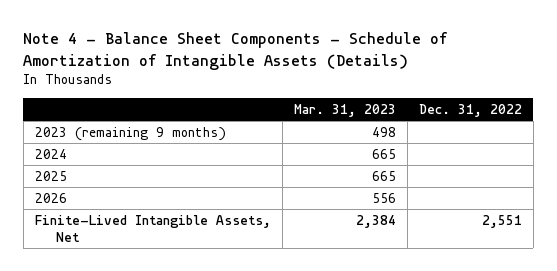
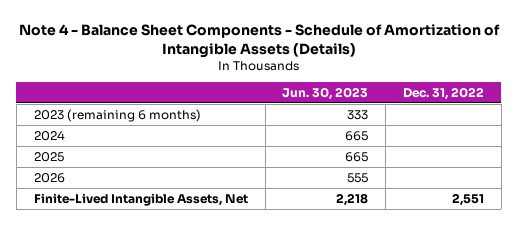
[293,103,396,117] Mar. 31, 2023 -> none
none -> [282,86,369,100] Jun. 30, 2023
[34,126,226,141] 2023 (remaining 9 months) -> [33,108,201,122] 2023 (remaining 6 months)

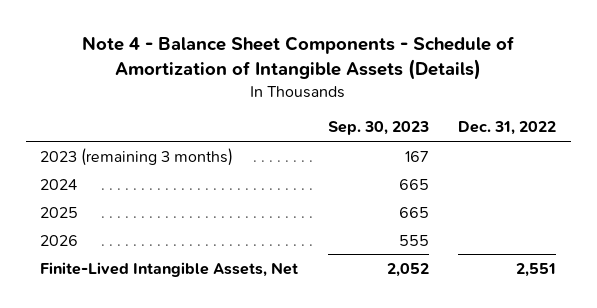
[282,86,369,100] Jun. 30, 2023 -> none
none -> [327,121,429,136] Sep. 30, 2023
[33,108,201,122] 2023 (remaining 6 months) -> [40,147,234,166] 2023 (remaining 3 months)

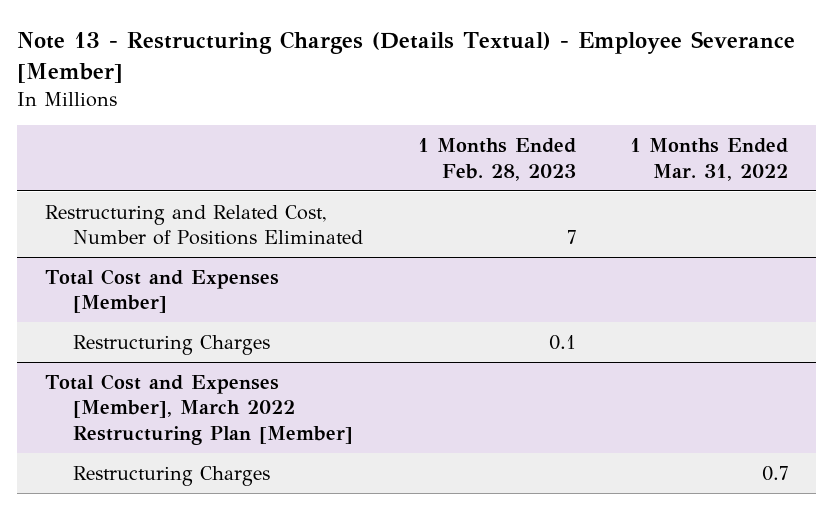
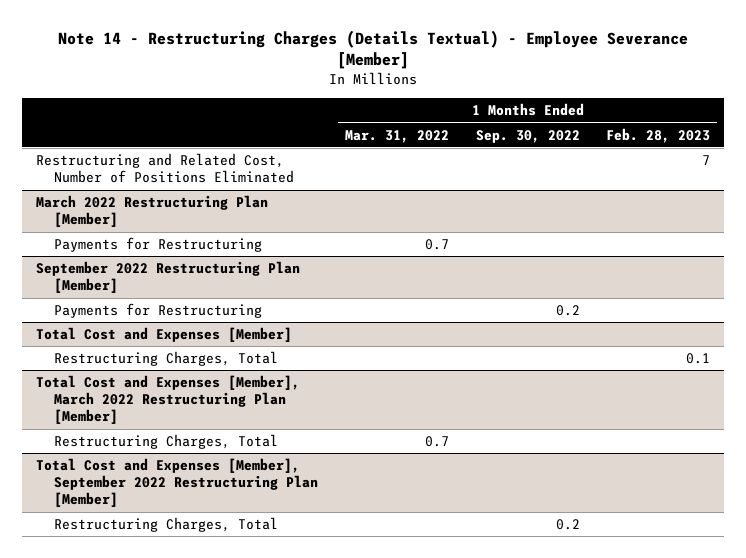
[17,31,796,83] Note 13 - Restructuring Charges (Details Textual) - Employee Severance [Member] -> [57,29,688,70] Note 14 - Restructuring Charges (Details Textual) - Employee Severance [Member]
none -> [475,129,580,143] Sep. 30, 2022
none -> [35,195,268,228] March 2022 Restructuring Plan [Member]
none -> [53,237,262,253] Payments for Restructuring
none -> [35,261,300,294] September 2022 Restructuring Plan [Member]
none -> [53,303,262,319] Payments for Restructuring
[72,334,270,355] Restructuring Charges -> [53,351,278,367] Restructuring Charges, Total
[72,465,270,486] Restructuring Charges -> [53,434,278,450] Restructuring Charges, Total
none -> [35,458,318,508] Total Cost and Expenses [Member], September 2022 Restructuring Plan [Member]
none -> [53,517,278,533] Restructuring Charges, Total

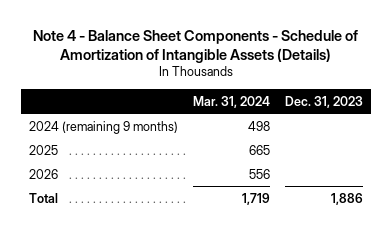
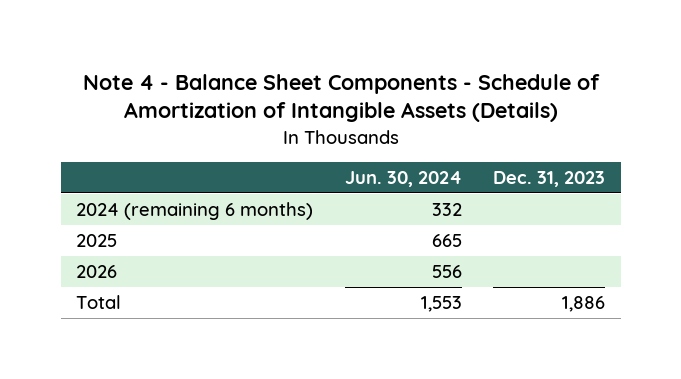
[193,95,271,108] Mar. 31, 2024 -> none
none -> [344,171,462,188] Jun. 30, 2024
[28,120,178,134] 2024 (remaining 9 months) -> [76,201,314,220] 2024 (remaining 6 months)

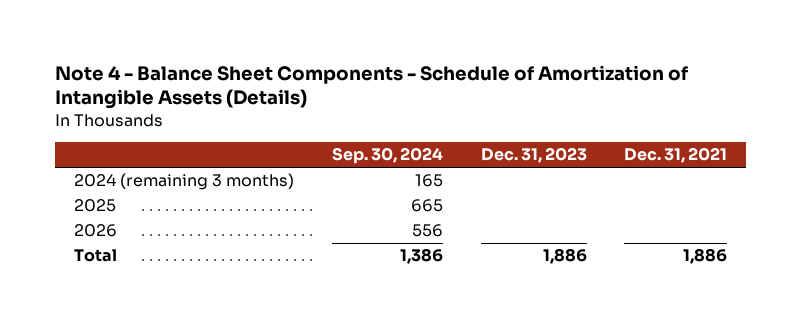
[344,171,462,188] Jun. 30, 2024 -> none
none -> [331,147,443,165] Sep. 30, 2024
none -> [624,147,728,164] Dec. 31, 2021
[76,201,314,220] 2024 (remaining 6 months) -> [73,173,294,191] 2024 (remaining 3 months)

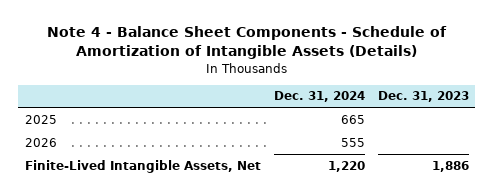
[331,147,443,165] Sep. 30, 2024 -> none
[624,147,728,164] Dec. 31, 2021 -> none
none -> [273,91,365,103] Dec. 31, 2024
[73,173,294,191] 2024 (remaining 3 months) -> none
[73,249,117,263] Total -> [24,159,261,173] Finite-Lived Intangible Assets, Net

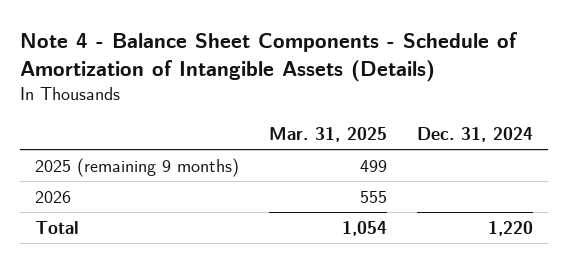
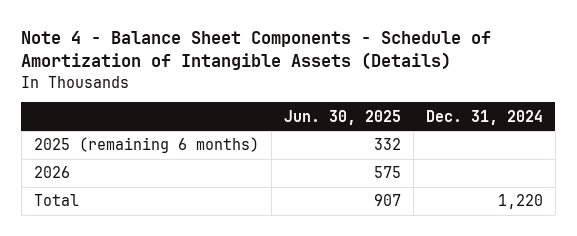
[268,126,387,142] Mar. 31, 2025 -> none
none -> [283,109,401,125] Jun. 30, 2025
[34,157,239,177] 2025 (remaining 9 months) -> [33,137,259,154] 2025 (remaining 6 months)

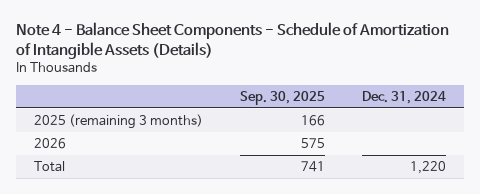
[283,109,401,125] Jun. 30, 2025 -> none
none -> [240,91,326,106] Sep. 30, 2025
[33,137,259,154] 2025 (remaining 6 months) -> [34,113,204,129] 2025 (remaining 3 months)

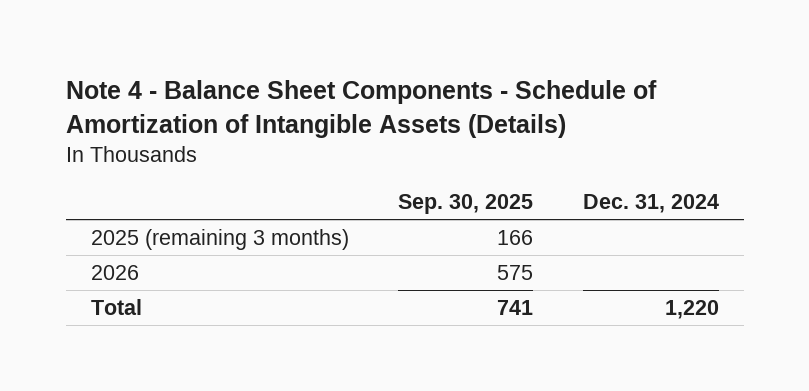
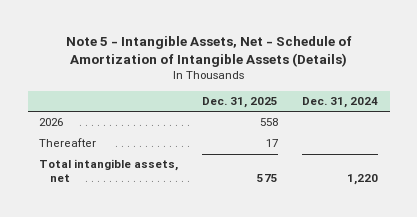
[65,80,657,139] Note 4 - Balance Sheet Components - Schedule of Amortization of Intangible Assets (Details) -> [65,35,352,67] Note 5 - Intangible Assets, Net - Schedule of Amortization of Intangible Assets (Details)
[398,193,534,214] Sep. 30, 2025 -> none
none -> [202,97,279,109] Dec. 31, 2025
[90,229,349,251] 2025 (remaining 3 months) -> none
none -> [39,138,97,148] Thereafter
[90,299,142,316] Total -> [39,159,179,183] Total intangible assets, net

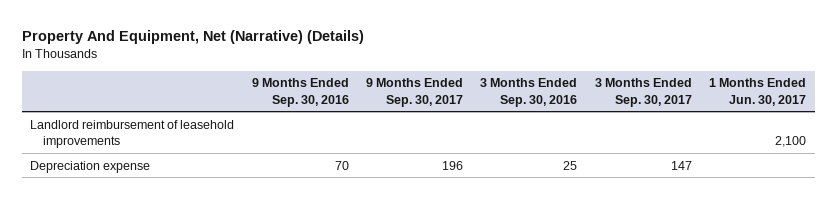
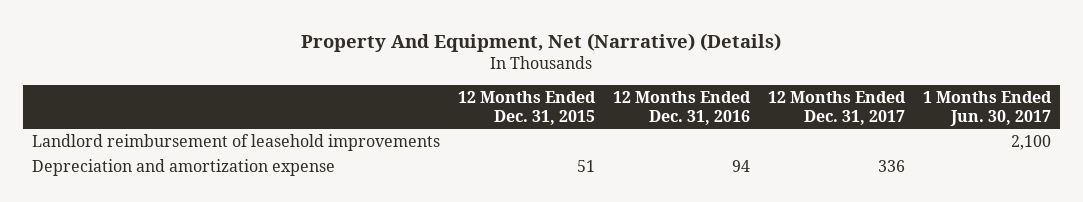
[251,78,349,107] 9 Months Ended Sep. 30, 2016 -> none
[366,78,464,107] 9 Months Ended Sep. 30, 2017 -> none
[480,78,578,107] 3 Months Ended Sep. 30, 2016 -> none
[594,78,692,107] 3 Months Ended Sep. 30, 2017 -> none
none -> [457,91,596,125] 12 Months Ended Dec. 31, 2015
none -> [612,91,751,125] 12 Months Ended Dec. 31, 2016
none -> [767,91,906,125] 12 Months Ended Dec. 31, 2017
[30,160,151,173] Depreciation expense -> [31,159,335,177] Depreciation and amortization expense

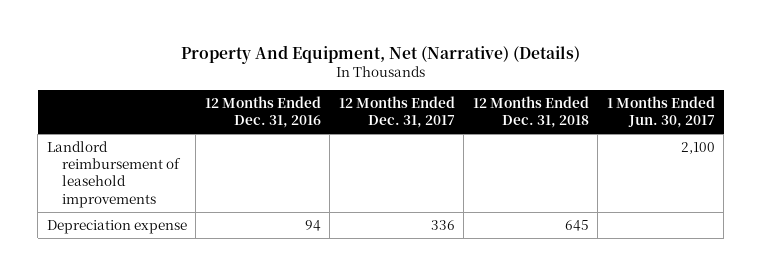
[457,91,596,125] 12 Months Ended Dec. 31, 2015 -> none
none -> [472,95,589,129] 12 Months Ended Dec. 31, 2018
[31,159,335,177] Depreciation and amortization expense -> [46,219,187,234] Depreciation expense

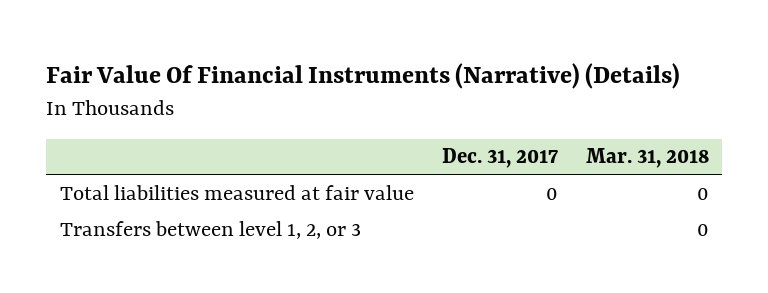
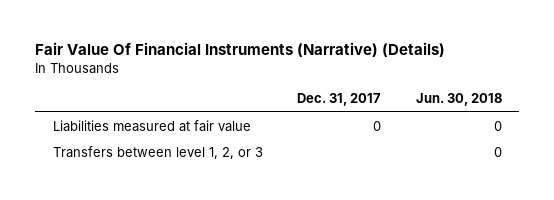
[585,148,709,169] Mar. 31, 2018 -> none
none -> [415,93,502,107] Jun. 30, 2018
[59,184,414,200] Total liabilities measured at fair value -> [52,119,251,132] Liabilities measured at fair value

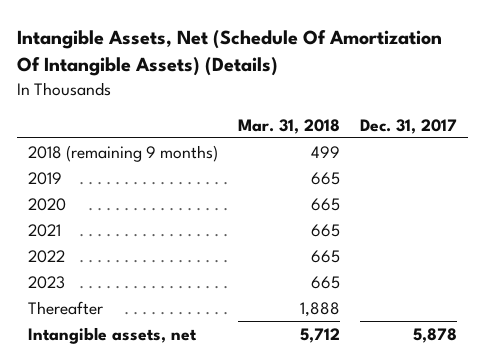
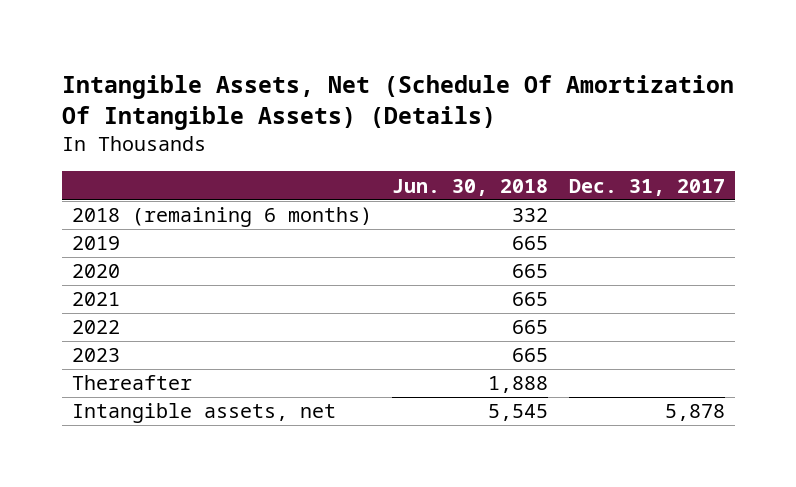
[238,118,341,134] Mar. 31, 2018 -> none
none -> [392,178,549,196] Jun. 30, 2018
[27,144,218,162] 2018 (remaining 9 months) -> [71,207,372,228] 2018 (remaining 6 months)

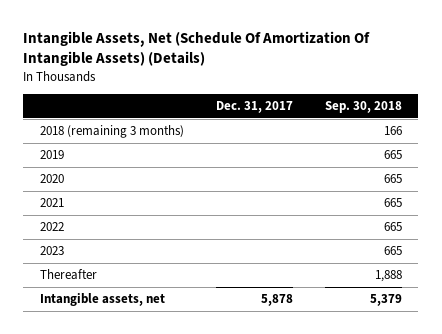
[392,178,549,196] Jun. 30, 2018 -> none
none -> [325,100,403,113] Sep. 30, 2018
[71,207,372,228] 2018 (remaining 6 months) -> [39,125,184,139] 2018 (remaining 3 months)

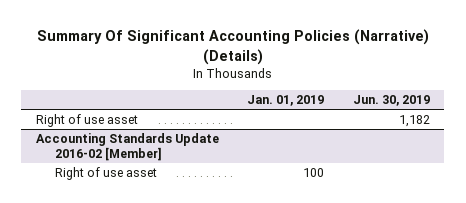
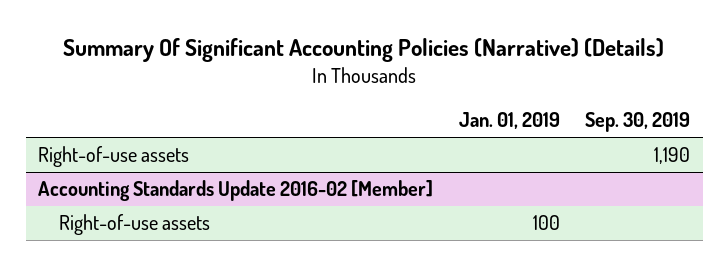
[352,95,430,107] Jun. 30, 2019 -> none
none -> [584,112,690,133] Sep. 30, 2019
[35,113,138,127] Right of use asset -> [38,146,190,168] Right-of-use assets
[54,166,157,180] Right of use asset -> [58,214,210,236] Right-of-use assets

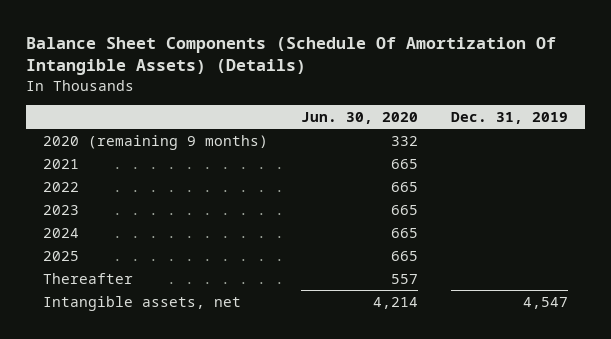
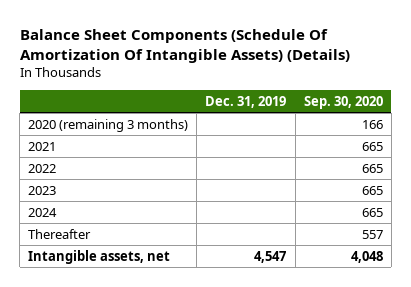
[300,112,418,125] Jun. 30, 2020 -> none
none -> [303,95,383,109] Sep. 30, 2020
[42,134,268,150] 2020 (remaining 9 months) -> [28,118,189,132] 2020 (remaining 3 months)
[42,250,79,261] 2025 -> none

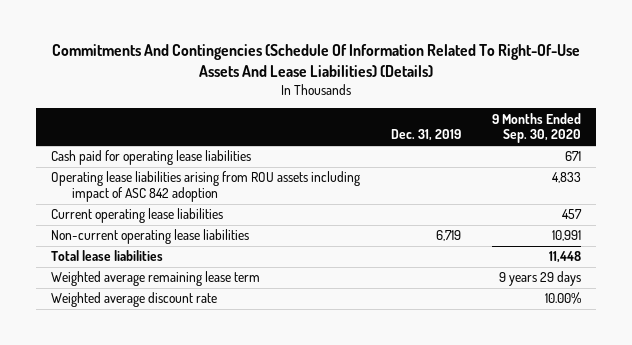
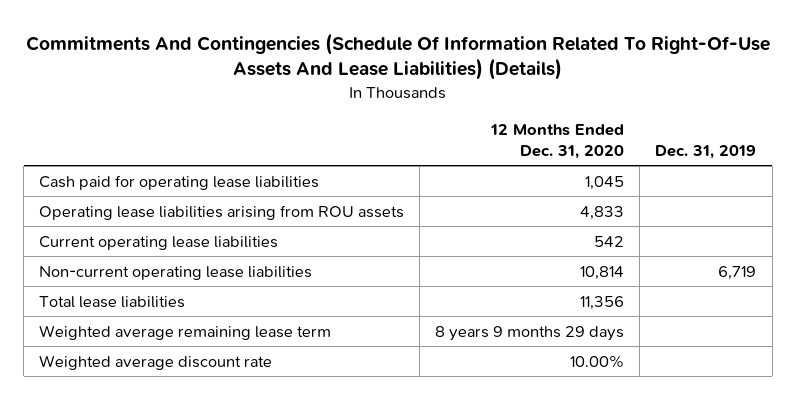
[491,112,581,144] 9 Months Ended Sep. 30, 2020 -> none
none -> [490,123,625,159] 12 Months Ended Dec. 31, 2020
[51,171,361,203] Operating lease liabilities arising from ROU assets including impact of ASC 842 adoption -> [39,204,405,220] Operating lease liabilities arising from ROU assets

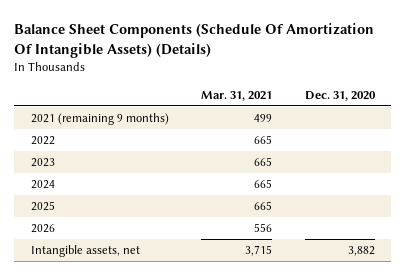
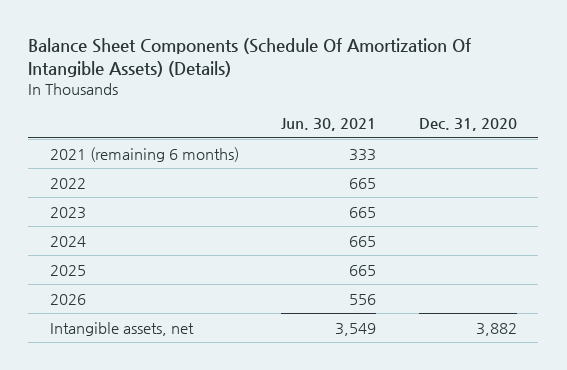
[201,90,273,101] Mar. 31, 2021 -> none
none -> [281,118,377,132] Jun. 30, 2021
[30,113,169,126] 2021 (remaining 9 months) -> [49,146,239,162] 2021 (remaining 6 months)

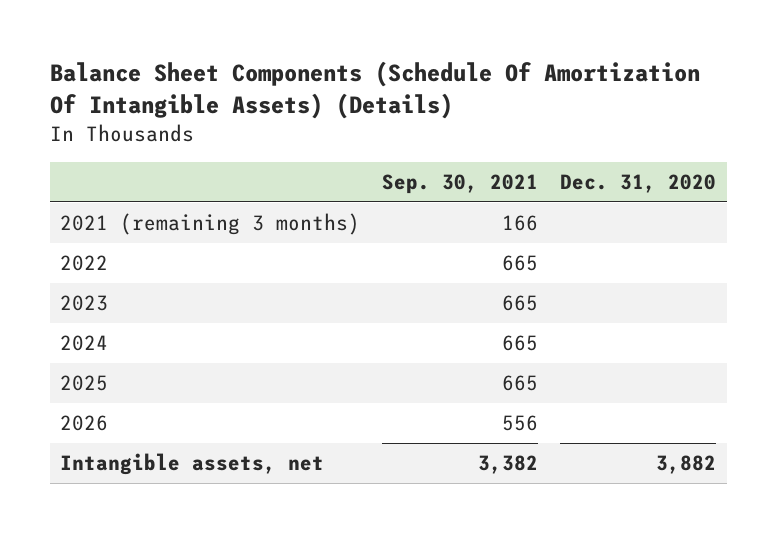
[281,118,377,132] Jun. 30, 2021 -> none
none -> [382,173,539,194] Sep. 30, 2021
[49,146,239,162] 2021 (remaining 6 months) -> [60,213,361,236] 2021 (remaining 3 months)

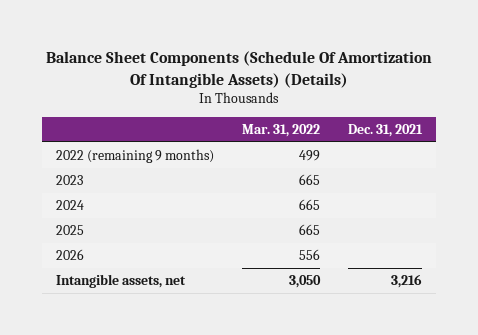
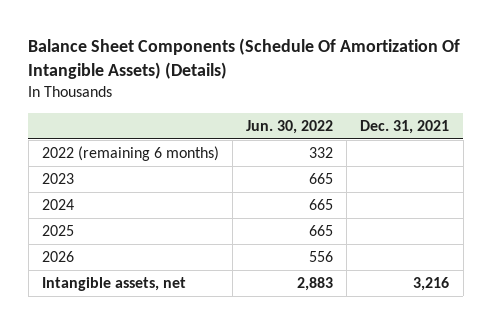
[241,124,320,138] Mar. 31, 2022 -> none
none -> [246,119,334,134] Jun. 30, 2022
[55,149,214,164] 2022 (remaining 9 months) -> [41,146,219,162] 2022 (remaining 6 months)

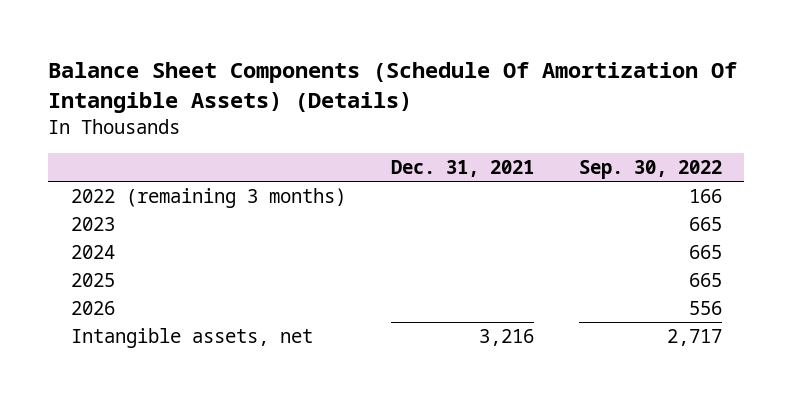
[246,119,334,134] Jun. 30, 2022 -> none
none -> [578,159,722,179] Sep. 30, 2022
[41,146,219,162] 2022 (remaining 6 months) -> [70,188,346,209] 2022 (remaining 3 months)

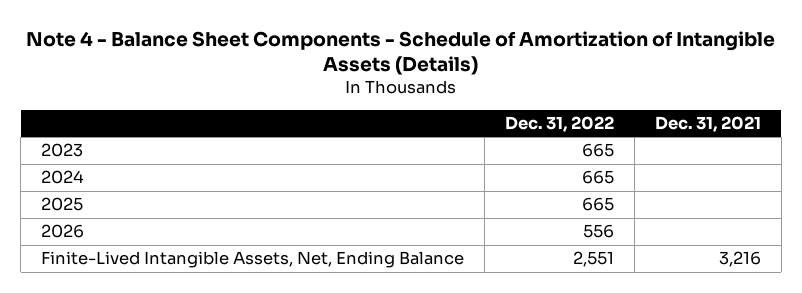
[48,61,738,113] Balance Sheet Components (Schedule Of Amortization Of Intangible Assets) (Details) -> [25,31,775,76] Note 4 - Balance Sheet Components - Schedule of Amortization of Intangible Assets (Details)
[578,159,722,179] Sep. 30, 2022 -> none
none -> [504,116,614,133] Dec. 31, 2022
[70,188,346,209] 2022 (remaining 3 months) -> none
[70,328,313,349] Intangible assets, net -> [41,251,465,269] Finite-Lived Intangible Assets, Net, Ending Balance

